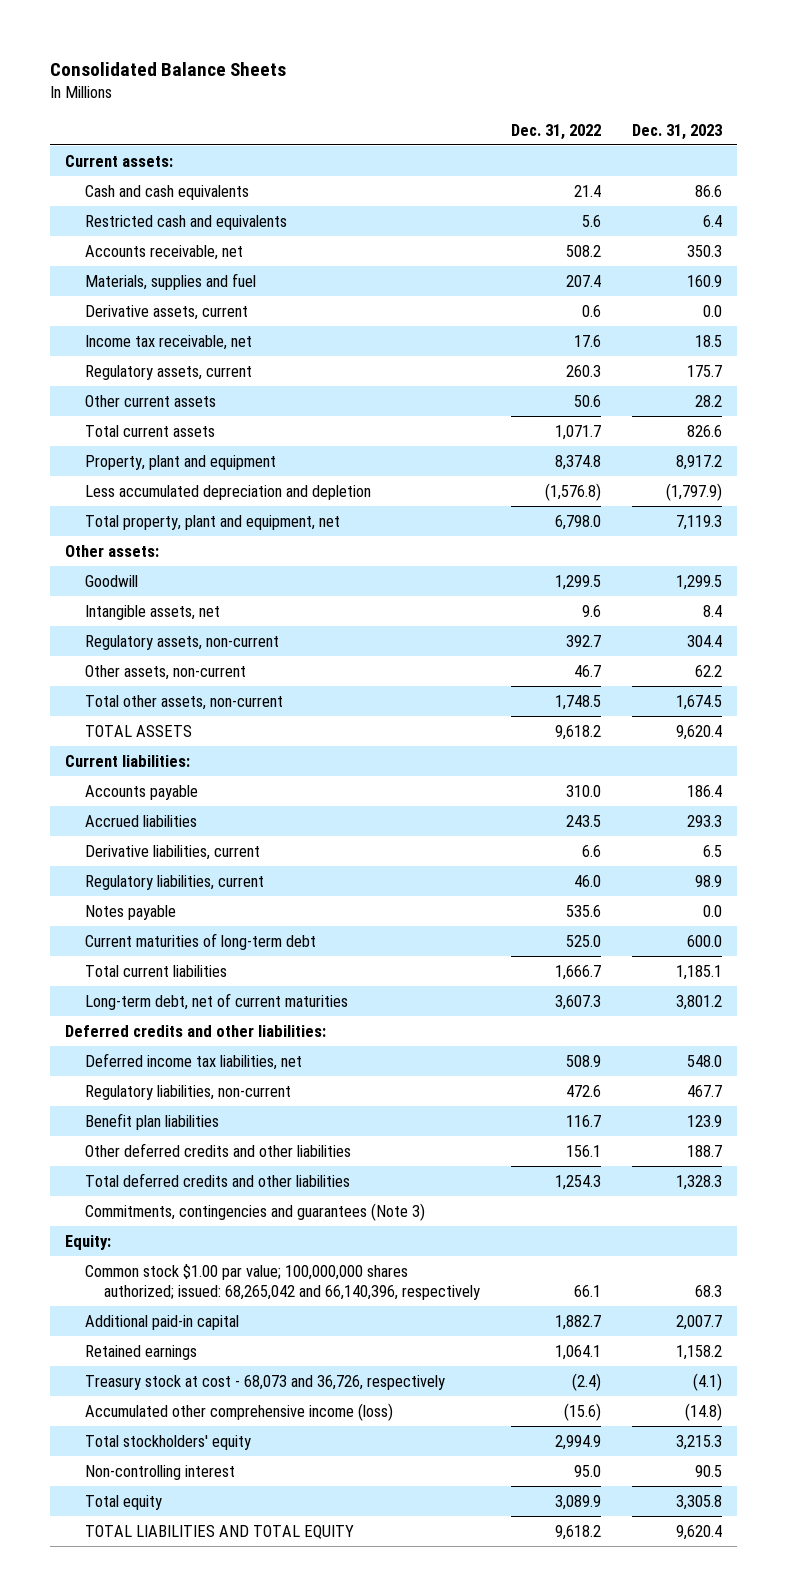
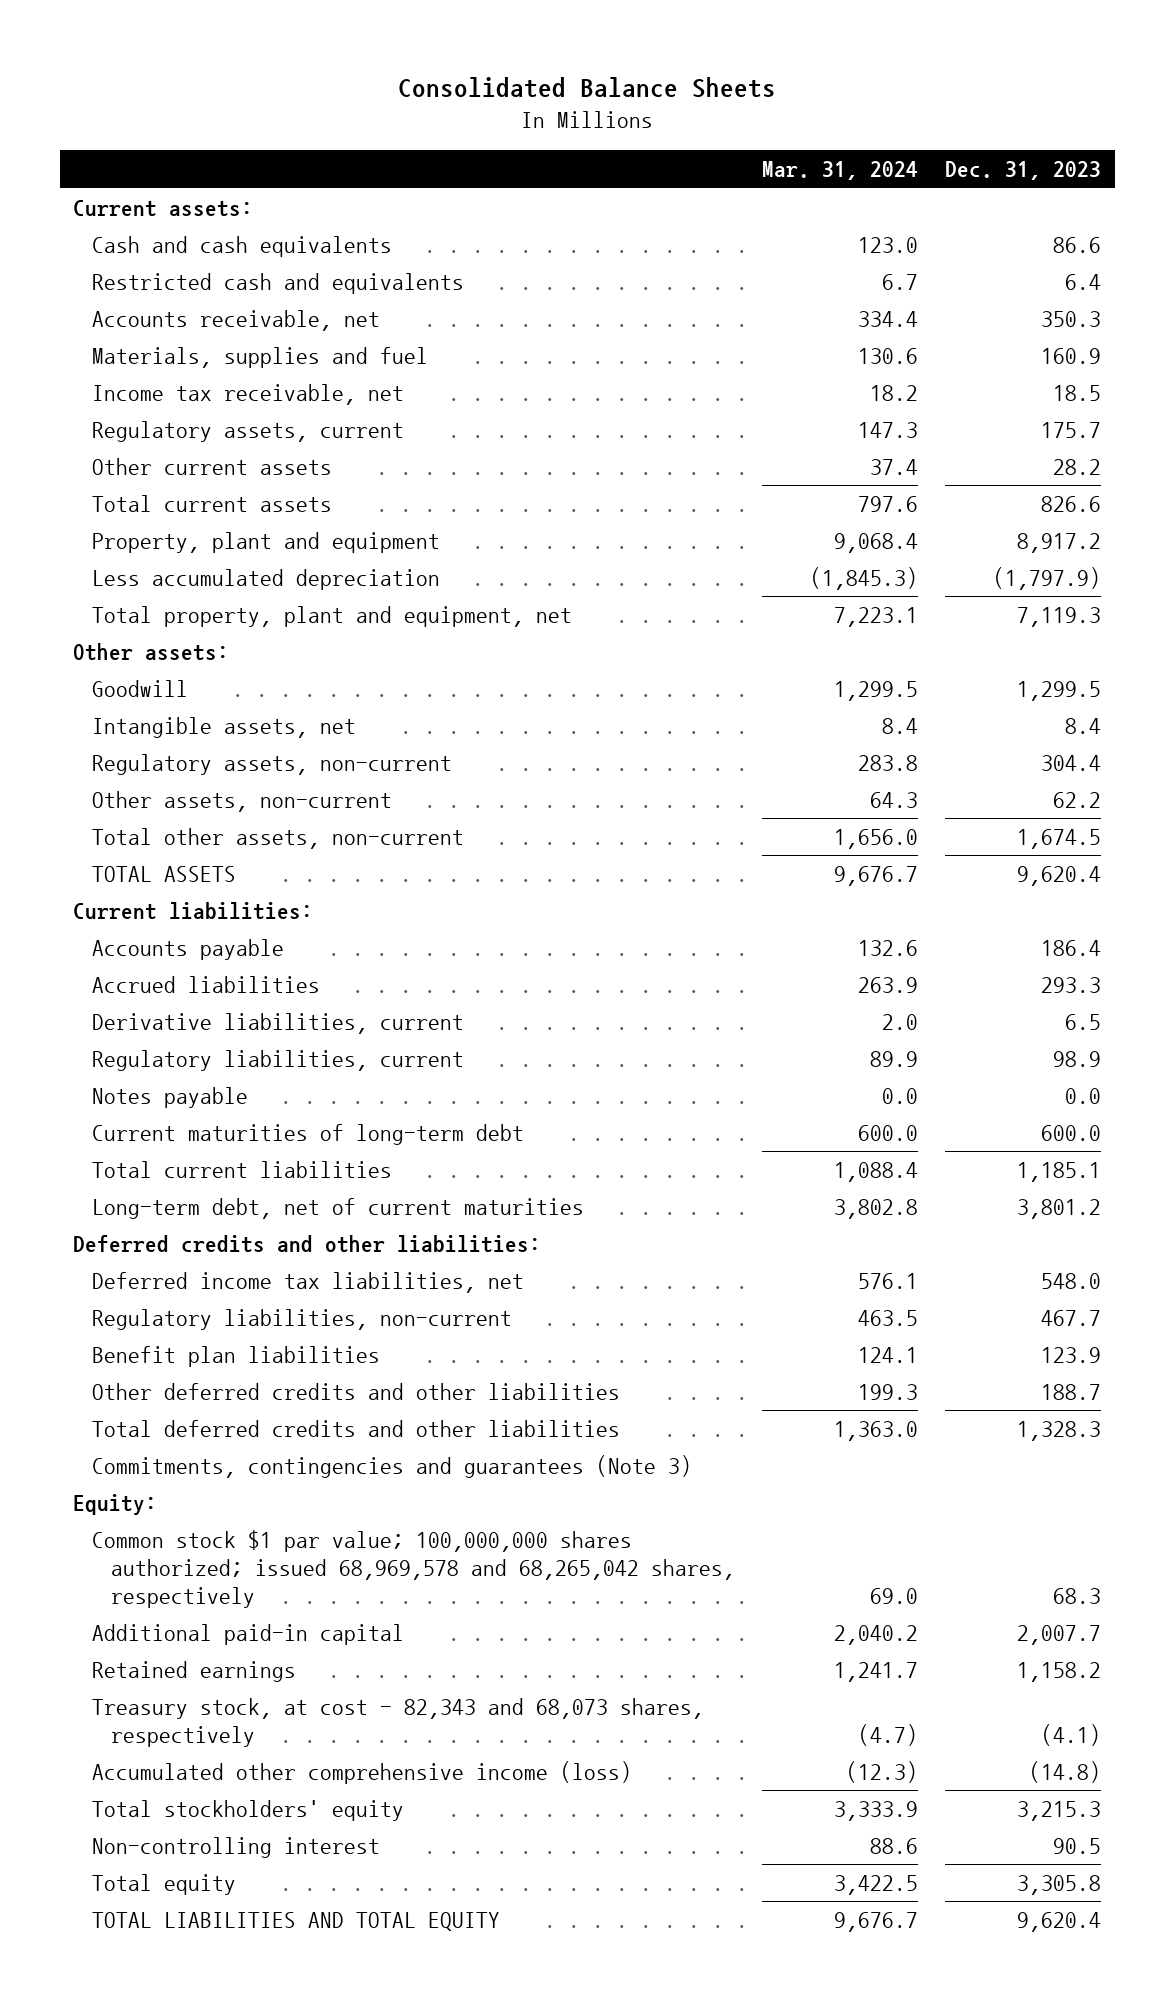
[511,123,602,140] Dec. 31, 2022 -> none
none -> [762,161,919,181] Mar. 31, 2024
[84,304,248,320] Derivative assets, current -> none
[84,484,371,500] Less accumulated depreciation and depletion -> [92,569,441,591] Less accumulated depreciation
[84,1263,481,1301] Common stock $1.00 par value; 100,000,000 shares authorized; issued: 68,265,042 and 66,140,396, respectively -> [92,1530,735,1608] Common stock $1 par value; 100,000,000 shares authorized; issued 68,969,578 and 68,265,042 shares, respectively
[84,1374,445,1390] Treasury stock at cost - 68,073 and 36,726, respectively -> [92,1698,705,1747] Treasury stock, at cost - 82,343 and 68,073 shares, respectively

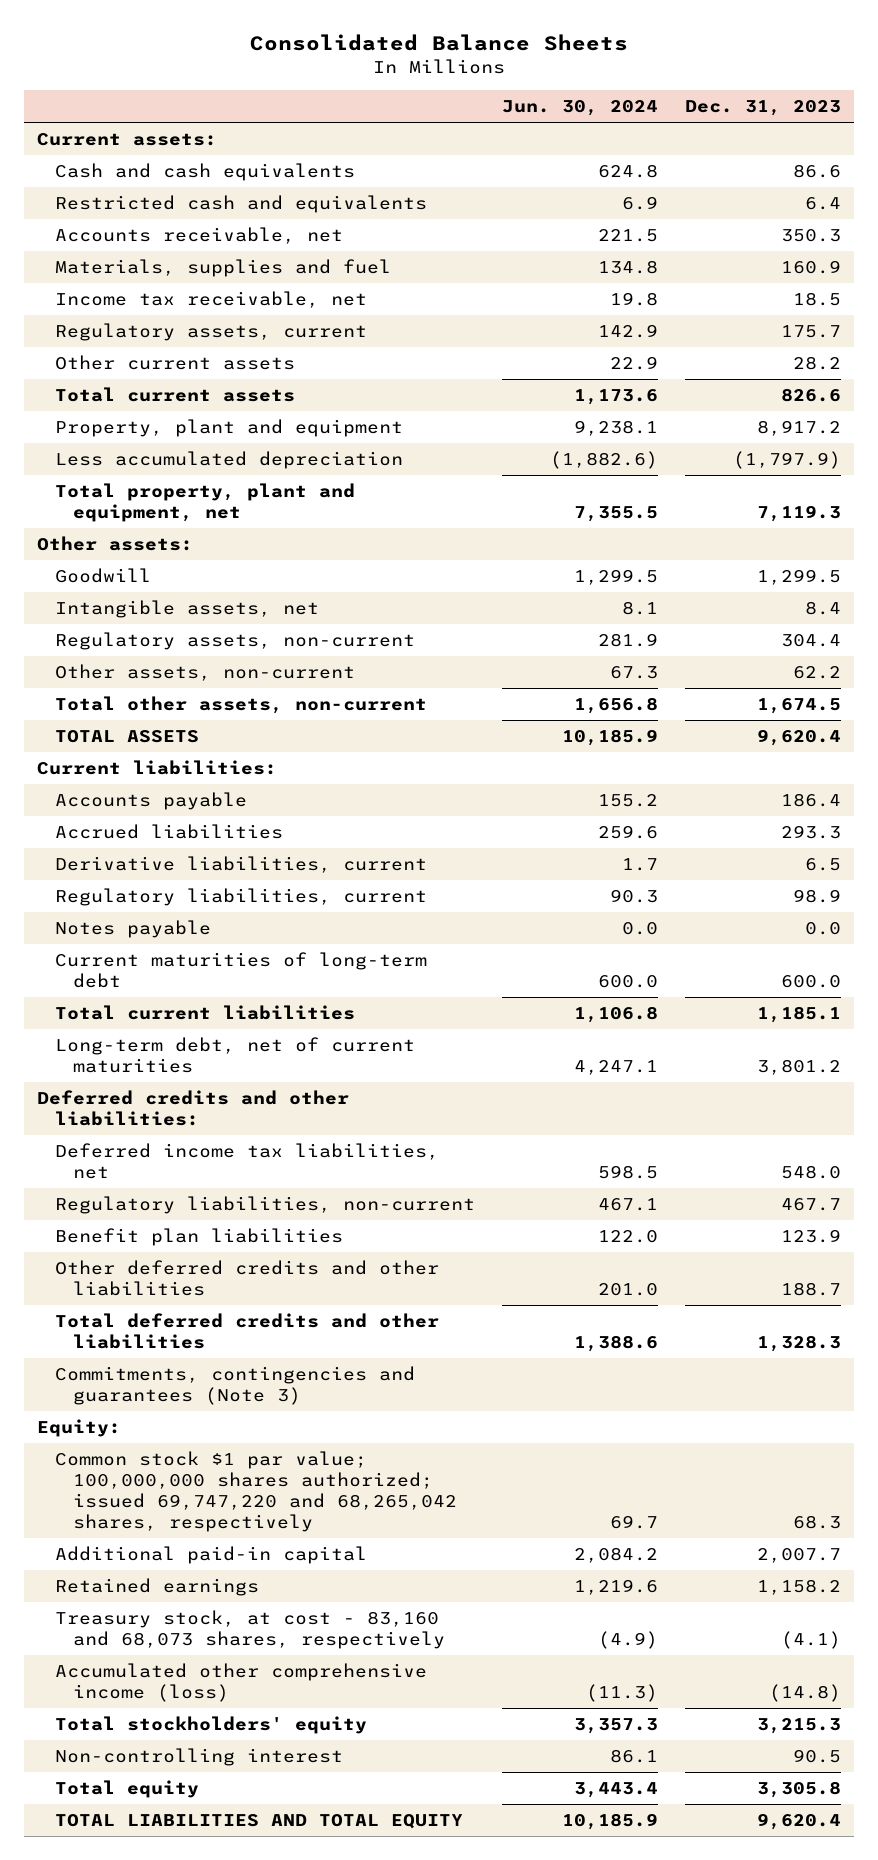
[762,161,919,181] Mar. 31, 2024 -> none
none -> [501,100,658,117] Jun. 30, 2024
[92,1530,735,1608] Common stock $1 par value; 100,000,000 shares authorized; issued 68,969,578 and 68,265,042 shares, respectively -> [55,1450,458,1533] Common stock $1 par value; 100,000,000 shares authorized; issued 69,747,220 and 68,265,042 shares, respectively
[92,1698,705,1747] Treasury stock, at cost - 82,343 and 68,073 shares, respectively -> [55,1609,446,1649] Treasury stock, at cost - 83,160 and 68,073 shares, respectively

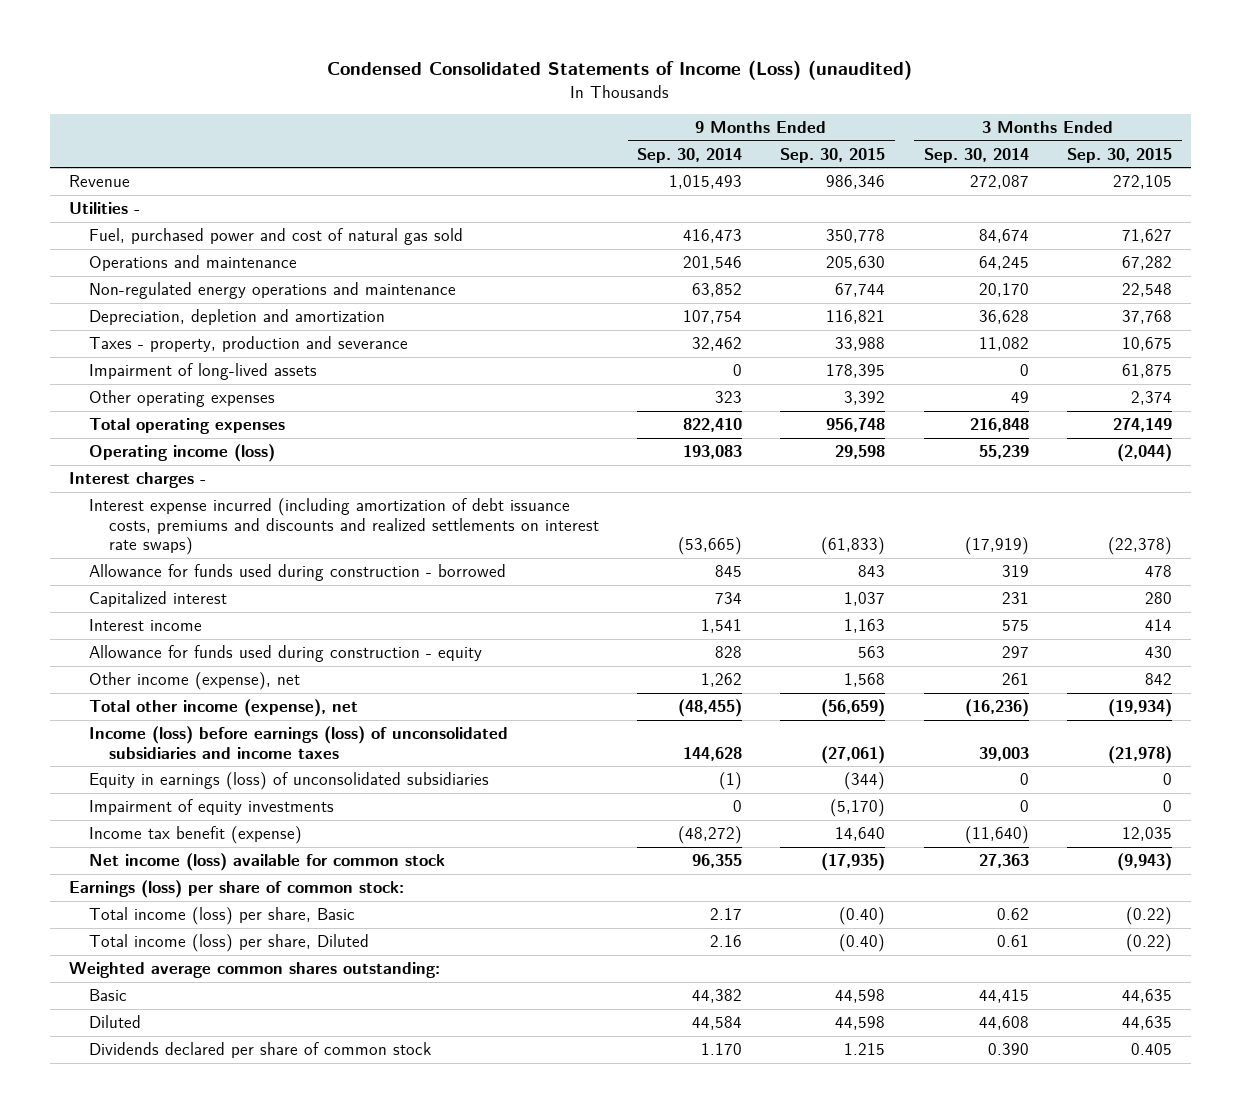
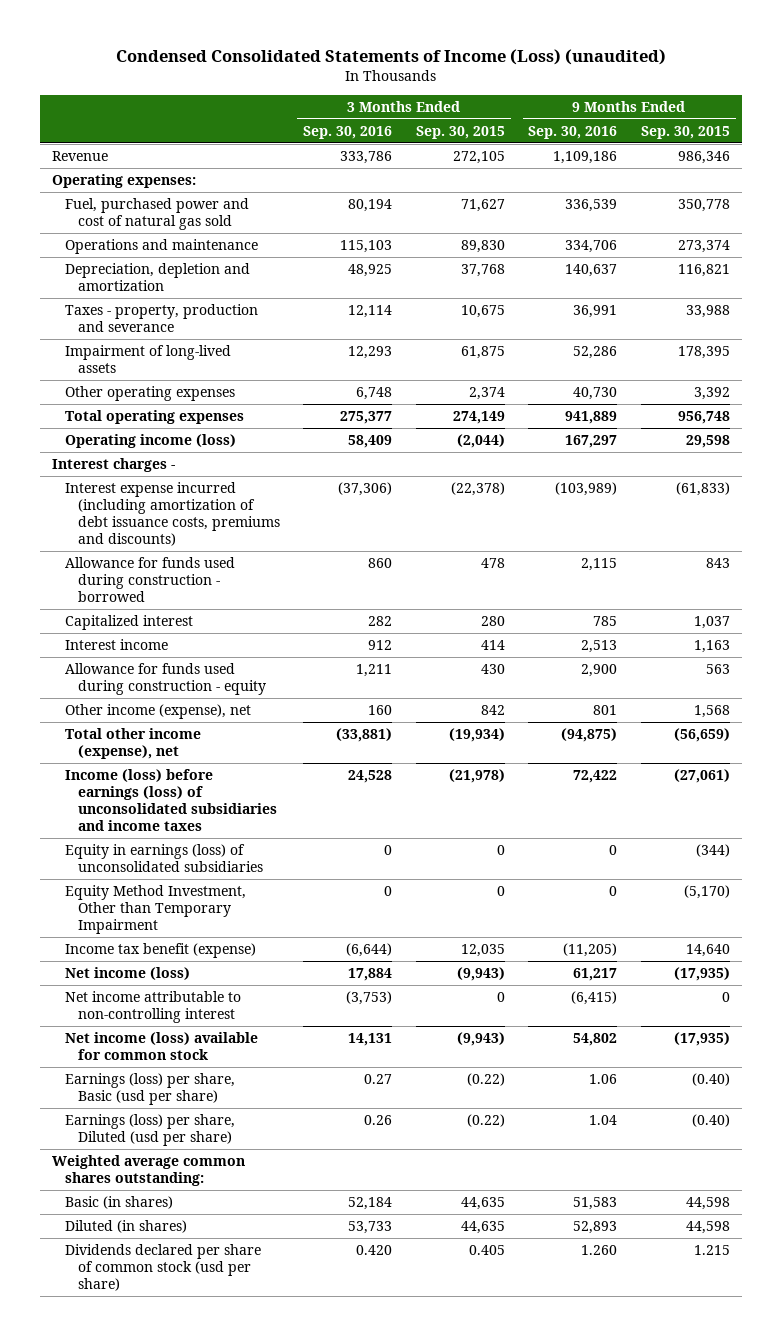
[637,147,743,163] Sep. 30, 2014 -> none
[923,147,1029,163] Sep. 30, 2014 -> none
none -> [303,125,393,139] Sep. 30, 2016
none -> [528,125,618,139] Sep. 30, 2016
[68,202,140,215] Utilities - -> none
none -> [51,173,196,188] Operating expenses:
[88,282,456,300] Non-regulated energy operations and maintenance -> none
[826,256,886,271] 205,630 -> [677,239,730,253] 273,374
[1121,256,1172,271] 67,282 -> [460,239,505,253] 89,830
[88,498,599,556] Interest expense incurred (including amortization of debt issuance costs, premiums and discounts and realized settlements on interest rate swaps) -> [64,481,280,546] Interest expense incurred (including amortization of debt issuance costs, premiums and discounts)
[88,799,334,816] Impairment of equity investments -> [64,884,246,934] Equity Method Investment, Other than Temporary Impairment
none -> [64,966,190,980] Net income (loss)
none -> [64,990,241,1023] Net income attributable to non-controlling interest
[68,880,404,899] Earnings (loss) per share of common stock: -> none
[88,907,355,926] Total income (loss) per share, Basic -> [64,1072,235,1105] Earnings (loss) per share, Basic (usd per share)
[88,934,369,953] Total income (loss) per share, Diluted -> [64,1113,235,1146] Earnings (loss) per share, Diluted (usd per share)
[88,989,127,1002] Basic -> [64,1195,173,1209] Basic (in shares)
[88,1015,141,1029] Diluted -> [64,1219,187,1233] Diluted (in shares)
[88,1042,431,1059] Dividends declared per share of common stock -> [64,1243,261,1291] Dividends declared per share of common stock (usd per share)

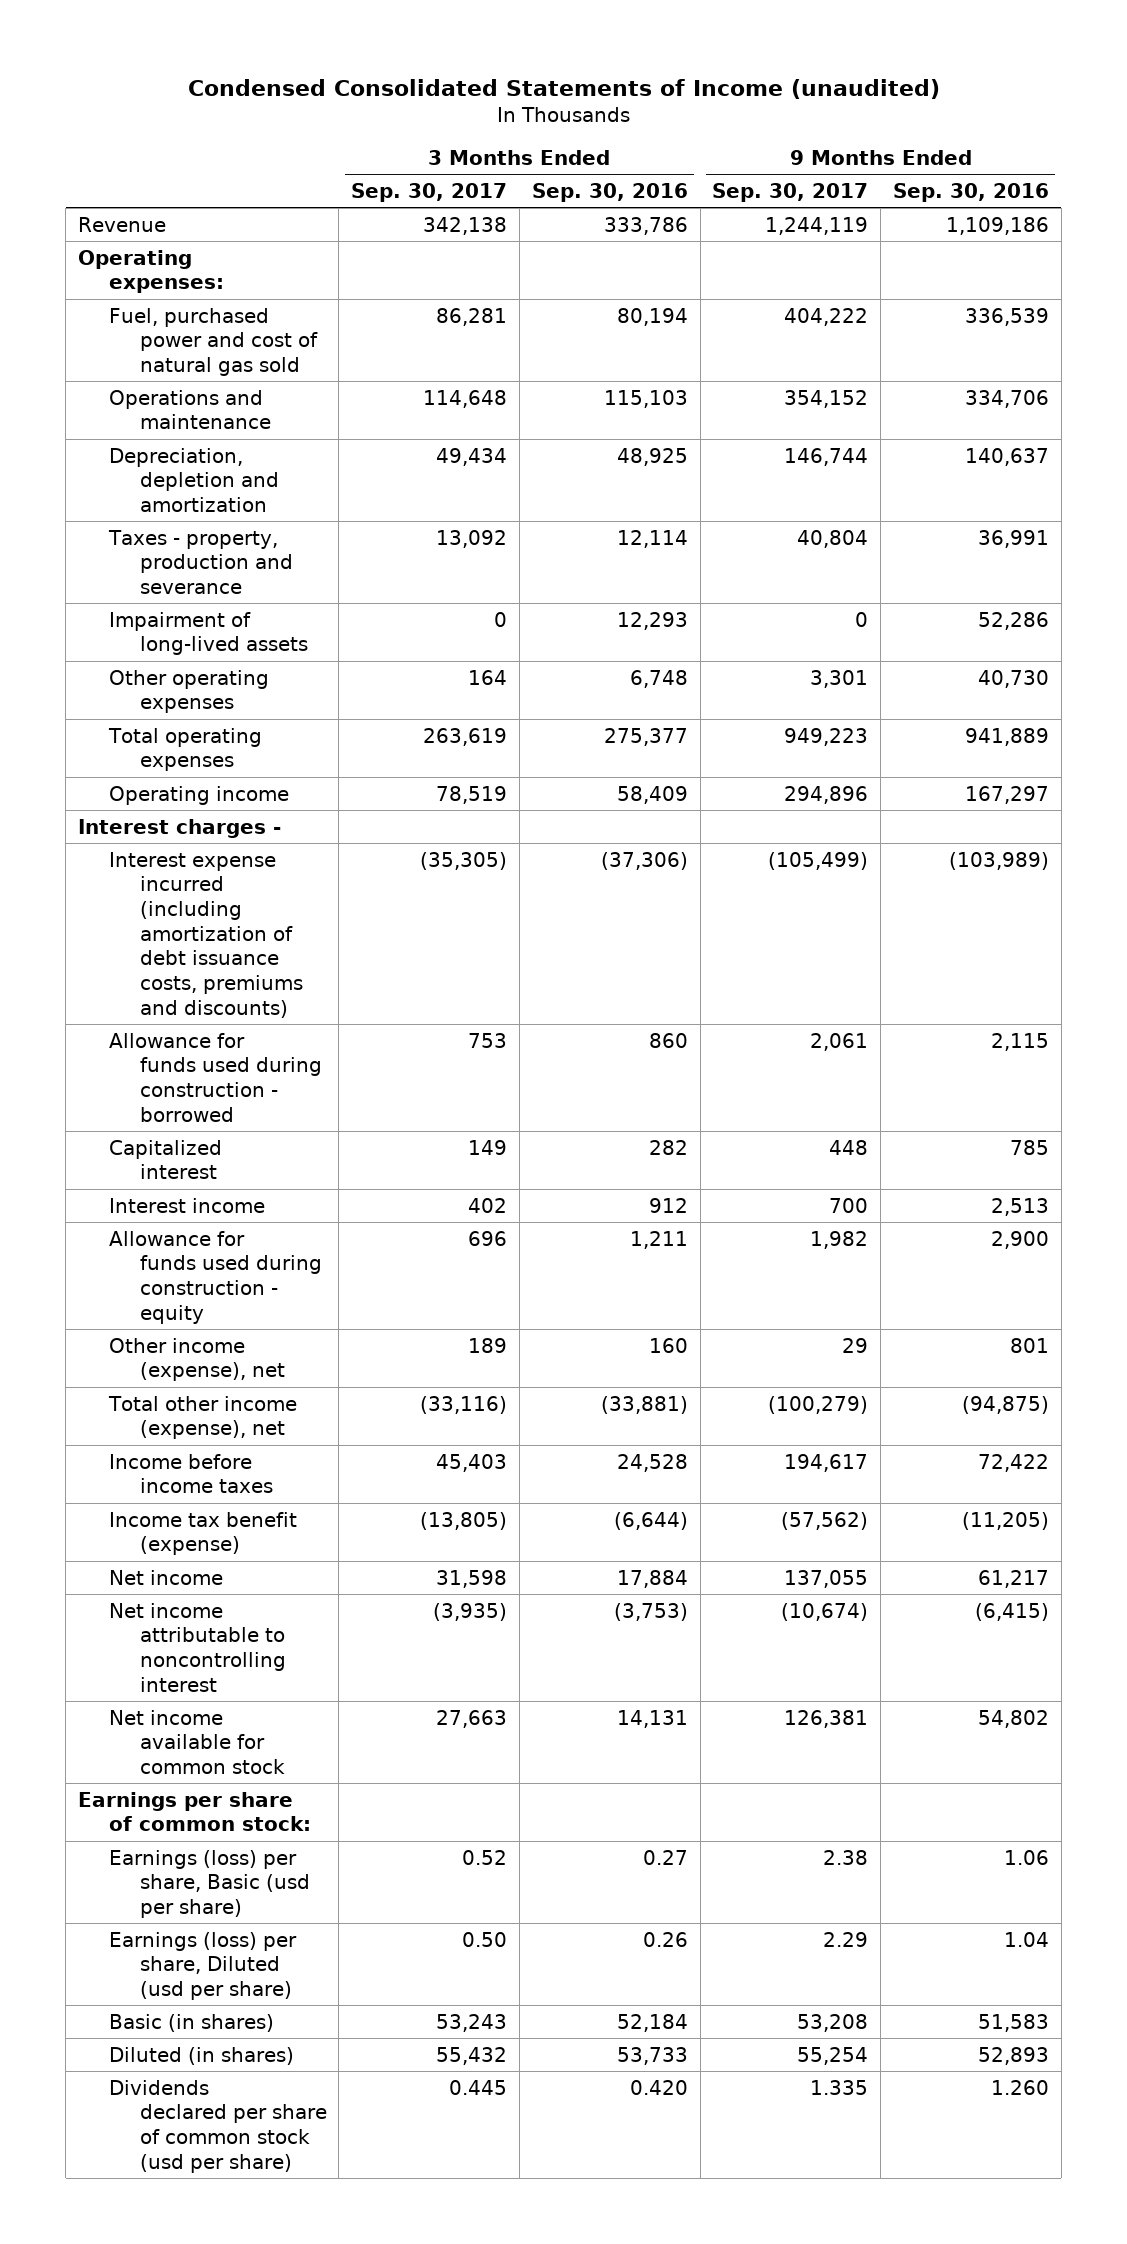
[115,48,666,65] Condensed Consolidated Statements of Income (Loss) (unaudited) -> [187,78,940,99] Condensed Consolidated Statements of Income (unaudited)
[415,125,505,139] Sep. 30, 2015 -> none
[640,125,730,139] Sep. 30, 2015 -> none
none -> [351,182,508,202] Sep. 30, 2017
none -> [712,182,869,202] Sep. 30, 2017
[64,433,236,448] Operating income (loss) -> [108,785,289,805] Operating income
[64,843,263,872] Equity in earnings (loss) of unconsolidated subsidiaries -> none
[64,884,246,934] Equity Method Investment, Other than Temporary Impairment -> none
[64,768,277,831] Income (loss) before earnings (loss) of unconsolidated subsidiaries and income taxes -> [108,1453,273,1494] Income before income taxes
[64,966,190,980] Net income (loss) -> [108,1569,223,1585] Net income
[64,990,241,1023] Net income attributable to non-controlling interest -> [108,1602,286,1692] Net income attributable to noncontrolling interest
[64,1031,258,1060] Net income (loss) available for common stock -> [108,1709,285,1774] Net income available for common stock
none -> [78,1791,311,1832] Earnings per share of common stock:
[51,1154,245,1186] Weighted average common shares outstanding: -> none

